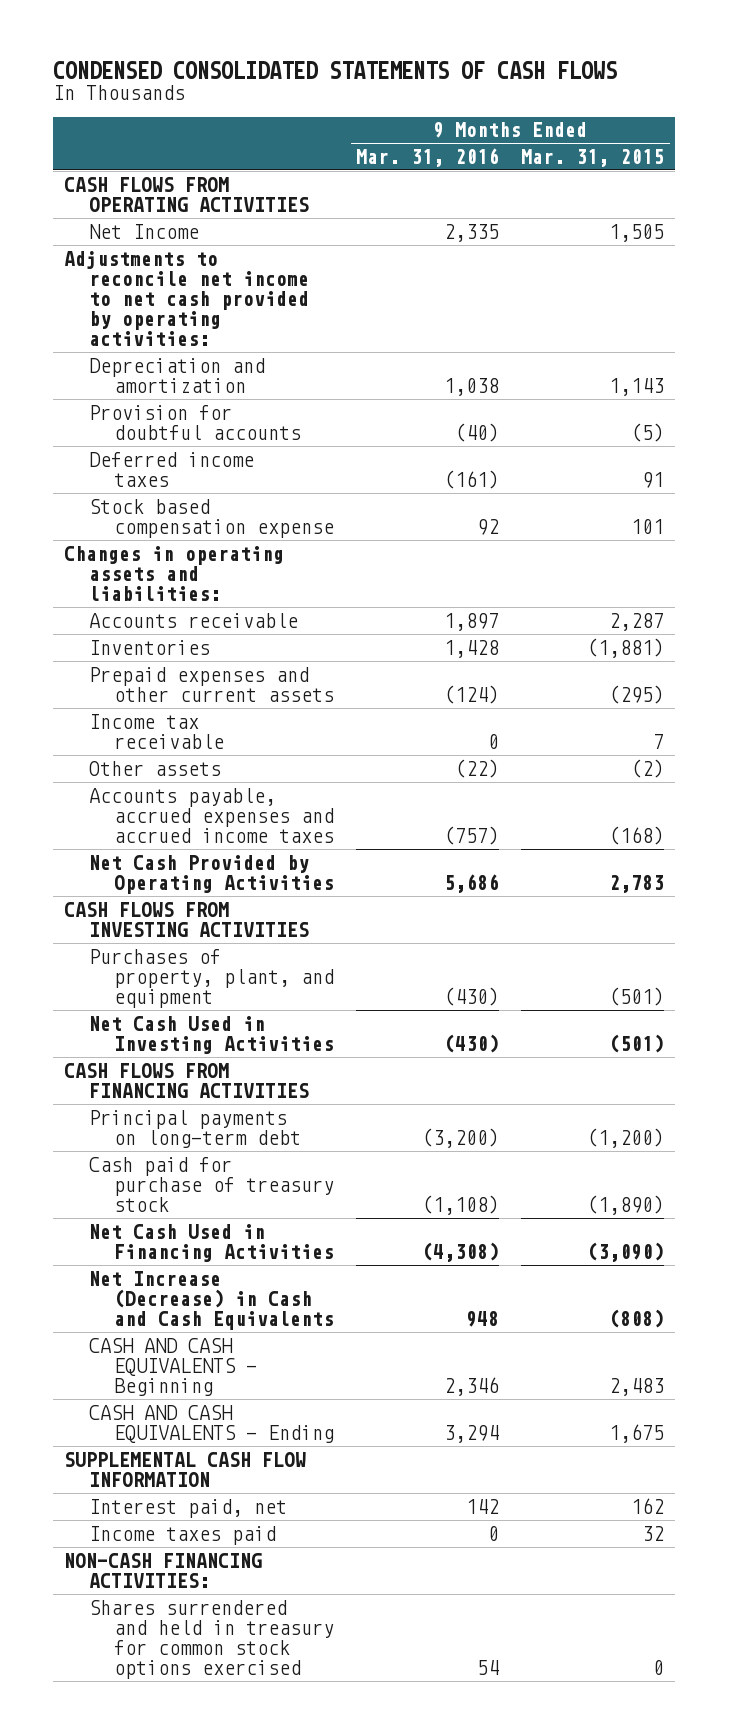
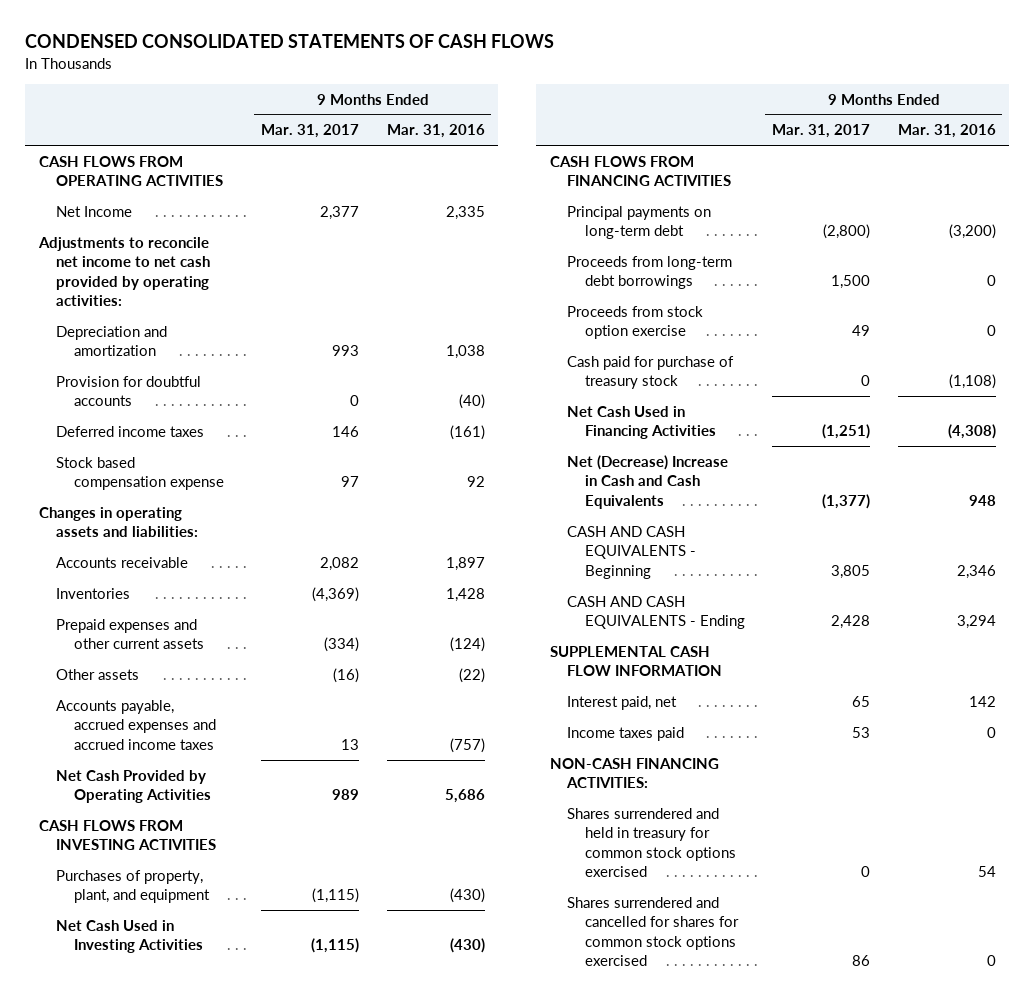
[521,148,665,167] Mar. 31, 2015 -> none
none -> [261,124,360,139] Mar. 31, 2017
[89,713,225,749] Income tax receivable -> none
none -> [567,255,733,290] Proceeds from long-term debt borrowings
none -> [567,305,704,340] Proceeds from stock option exercise
[89,1270,335,1330] Net Increase (Decrease) in Cash and Cash Equivalents -> [567,454,729,509] Net (Decrease) Increase in Cash and Cash Equivalents
none -> [567,896,739,967] Shares surrendered and cancelled for shares for common stock options exercised

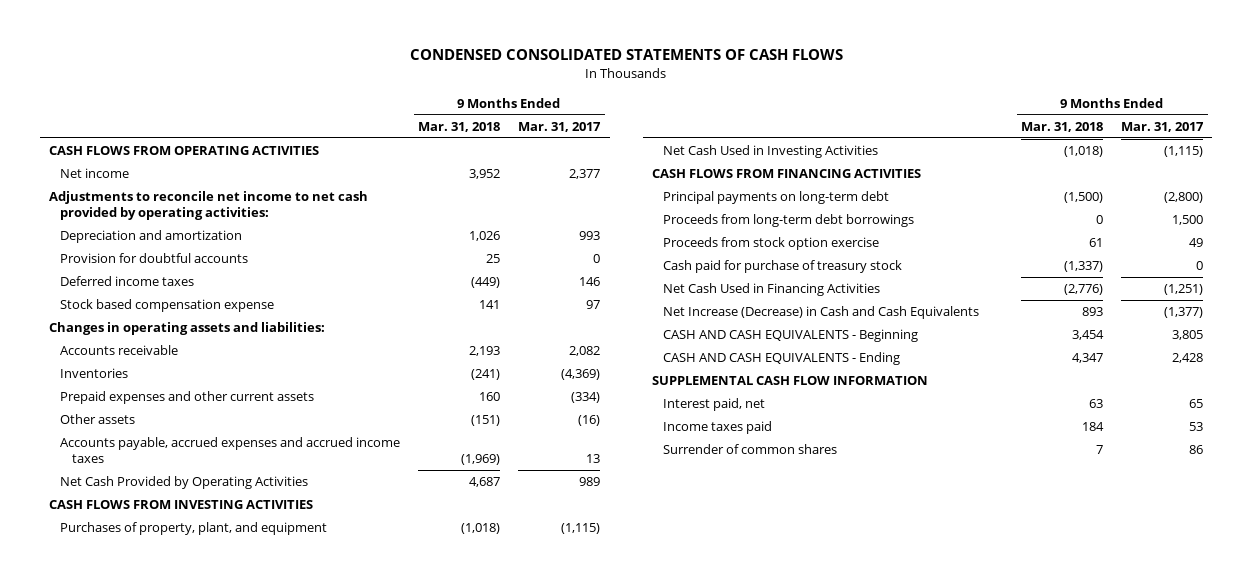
[386,124,485,139] Mar. 31, 2016 -> none
none -> [418,121,501,132] Mar. 31, 2018
[56,205,133,217] Net Income -> [60,168,130,179] Net income
[567,454,729,509] Net (Decrease) Increase in Cash and Cash Equivalents -> [662,306,979,320] Net Increase (Decrease) in Cash and Cash Equivalents
[549,757,719,789] NON-CASH FINANCING ACTIVITIES: -> none
[567,807,736,878] Shares surrendered and held in treasury for common stock options exercised -> none
[567,896,739,967] Shares surrendered and cancelled for shares for common stock options exercised -> [662,444,837,455] Surrender of common shares

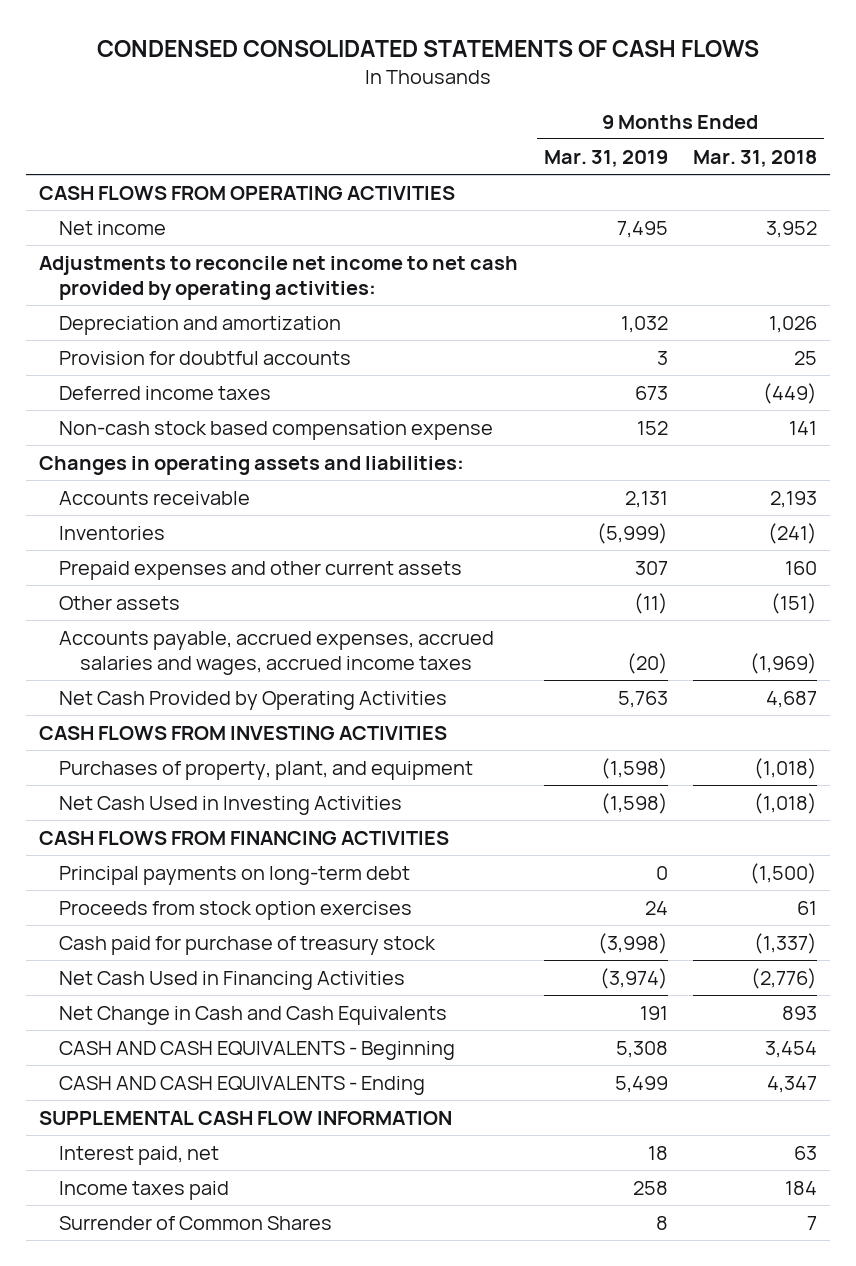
[518,121,602,132] Mar. 31, 2017 -> none
none -> [543,149,668,167] Mar. 31, 2019
[60,299,275,313] Stock based compensation expense -> [59,420,494,440] Non-cash stock based compensation expense
[60,437,401,463] Accounts payable, accrued expenses and accrued income taxes -> [59,630,495,676] Accounts payable, accrued expenses, accrued salaries and wages, accrued income taxes
[662,214,914,228] Proceeds from long-term debt borrowings -> none
[662,237,879,251] Proceeds from stock option exercise -> [59,900,413,920] Proceeds from stock option exercises
[662,306,979,320] Net Increase (Decrease) in Cash and Cash Equivalents -> [59,1005,448,1025] Net Change in Cash and Cash Equivalents
[662,444,837,455] Surrender of common shares -> [59,1215,333,1230] Surrender of Common Shares

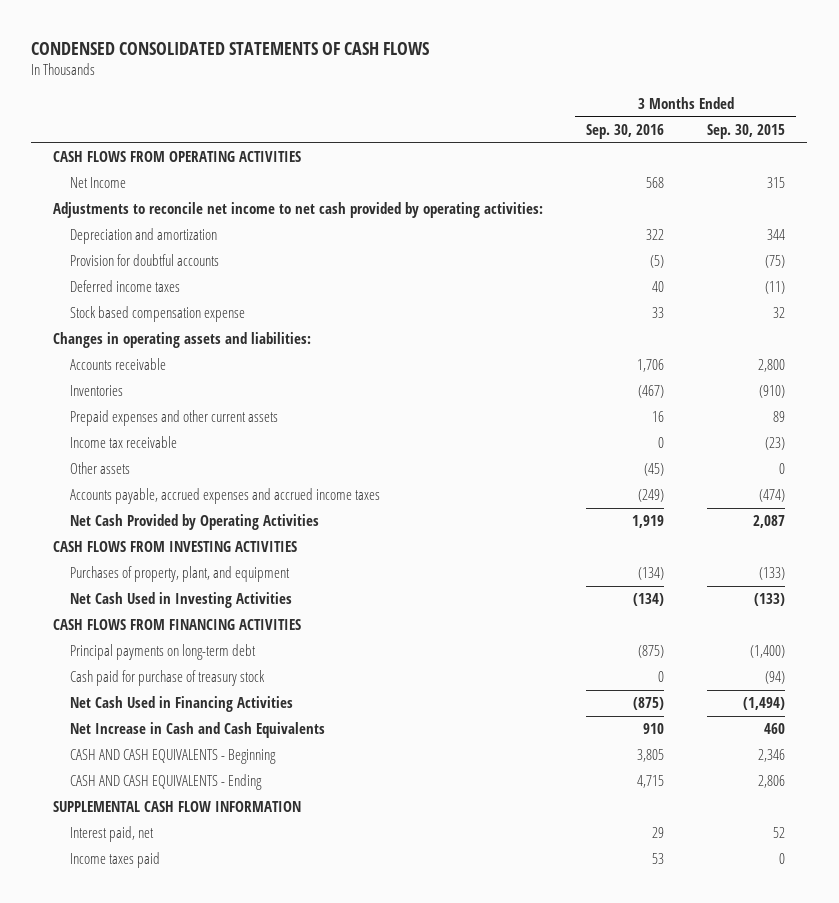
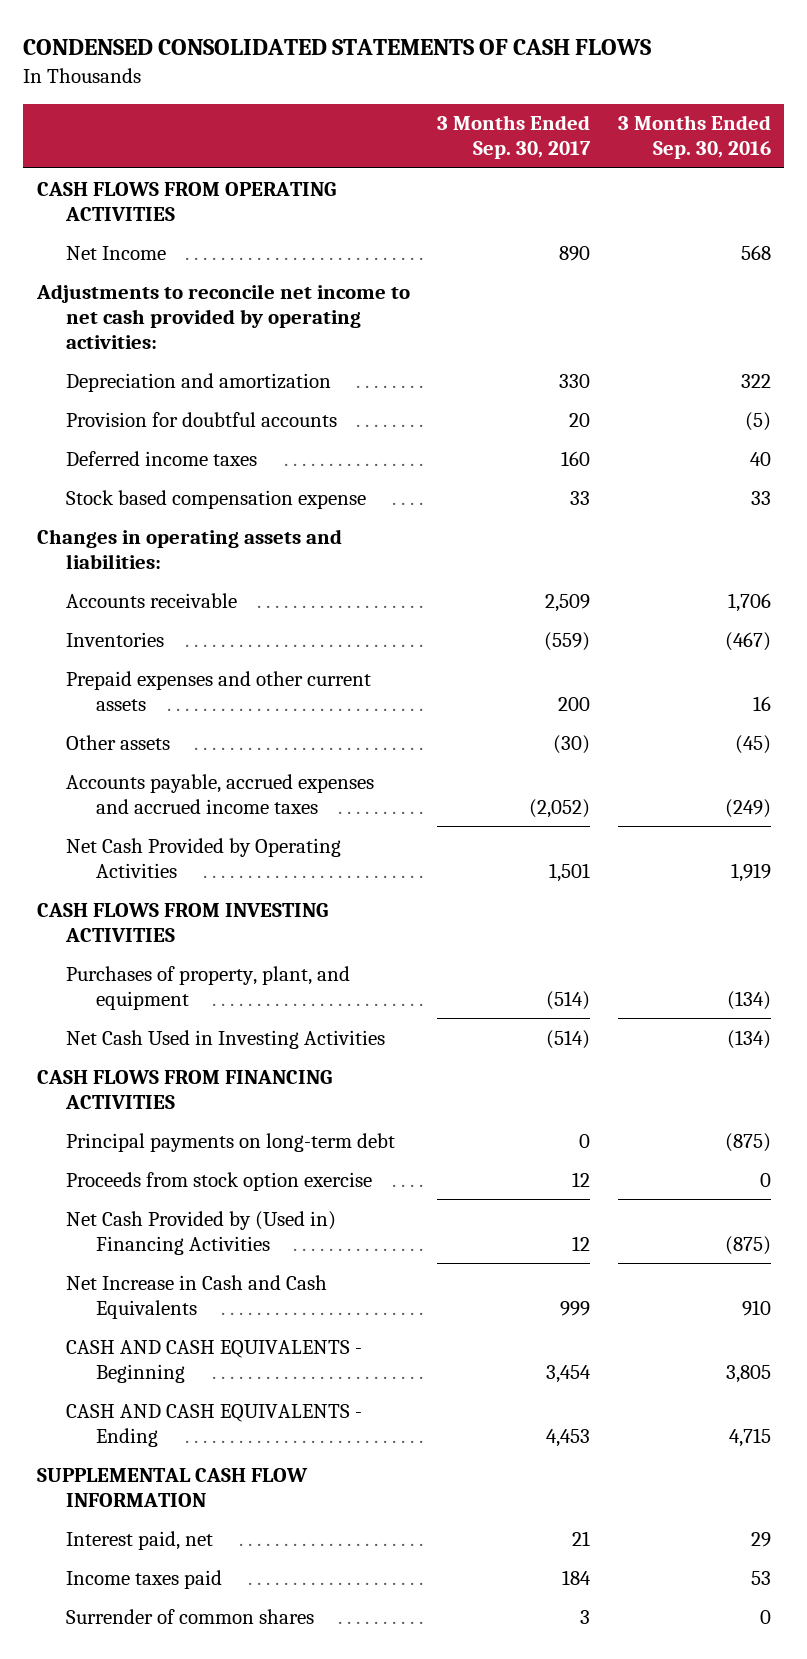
[707,124,786,140] Sep. 30, 2015 -> none
none -> [437,115,592,160] 3 Months Ended Sep. 30, 2017
[69,436,177,449] Income tax receivable -> none
[69,670,265,687] Cash paid for purchase of treasury stock -> none
none -> [66,1171,373,1191] Proceeds from stock option exercise
[69,696,293,713] Net Cash Used in Financing Activities -> [66,1210,337,1255] Net Cash Provided by (Used in) Financing Activities
none -> [66,1608,315,1624] Surrender of common shares

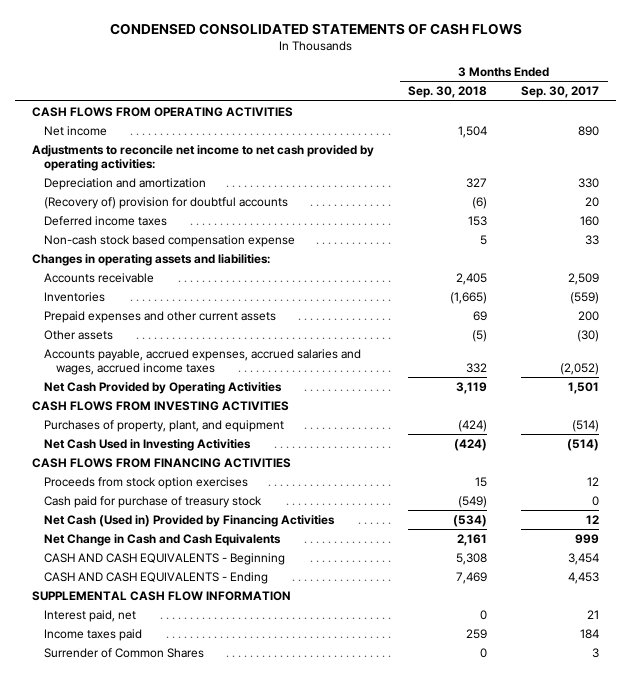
[617,115,771,160] 3 Months Ended Sep. 30, 2016 -> none
none -> [408,86,488,99] Sep. 30, 2018
[66,245,167,260] Net Income -> [44,125,108,136] Net income
[66,411,338,427] Provision for doubtful accounts -> [44,196,289,209] (Recovery of) provision for doubtful accounts
[66,489,367,509] Stock based compensation expense -> [44,234,296,247] Non-cash stock based compensation expense
[66,773,375,814] Accounts payable, accrued expenses and accrued income taxes -> [44,348,362,376] Accounts payable, accrued expenses, accrued salaries and wages, accrued income taxes
[66,1132,396,1152] Principal payments on long-term debt -> none
[66,1171,373,1191] Proceeds from stock option exercise -> [44,476,249,489] Proceeds from stock option exercises
none -> [44,495,263,508] Cash paid for purchase of treasury stock
[66,1210,337,1255] Net Cash Provided by (Used in) Financing Activities -> [44,514,336,527] Net Cash (Used in) Provided by Financing Activities
[66,1274,328,1319] Net Increase in Cash and Cash Equivalents -> [44,533,282,546] Net Change in Cash and Cash Equivalents
[66,1608,315,1624] Surrender of common shares -> [44,647,205,658] Surrender of Common Shares

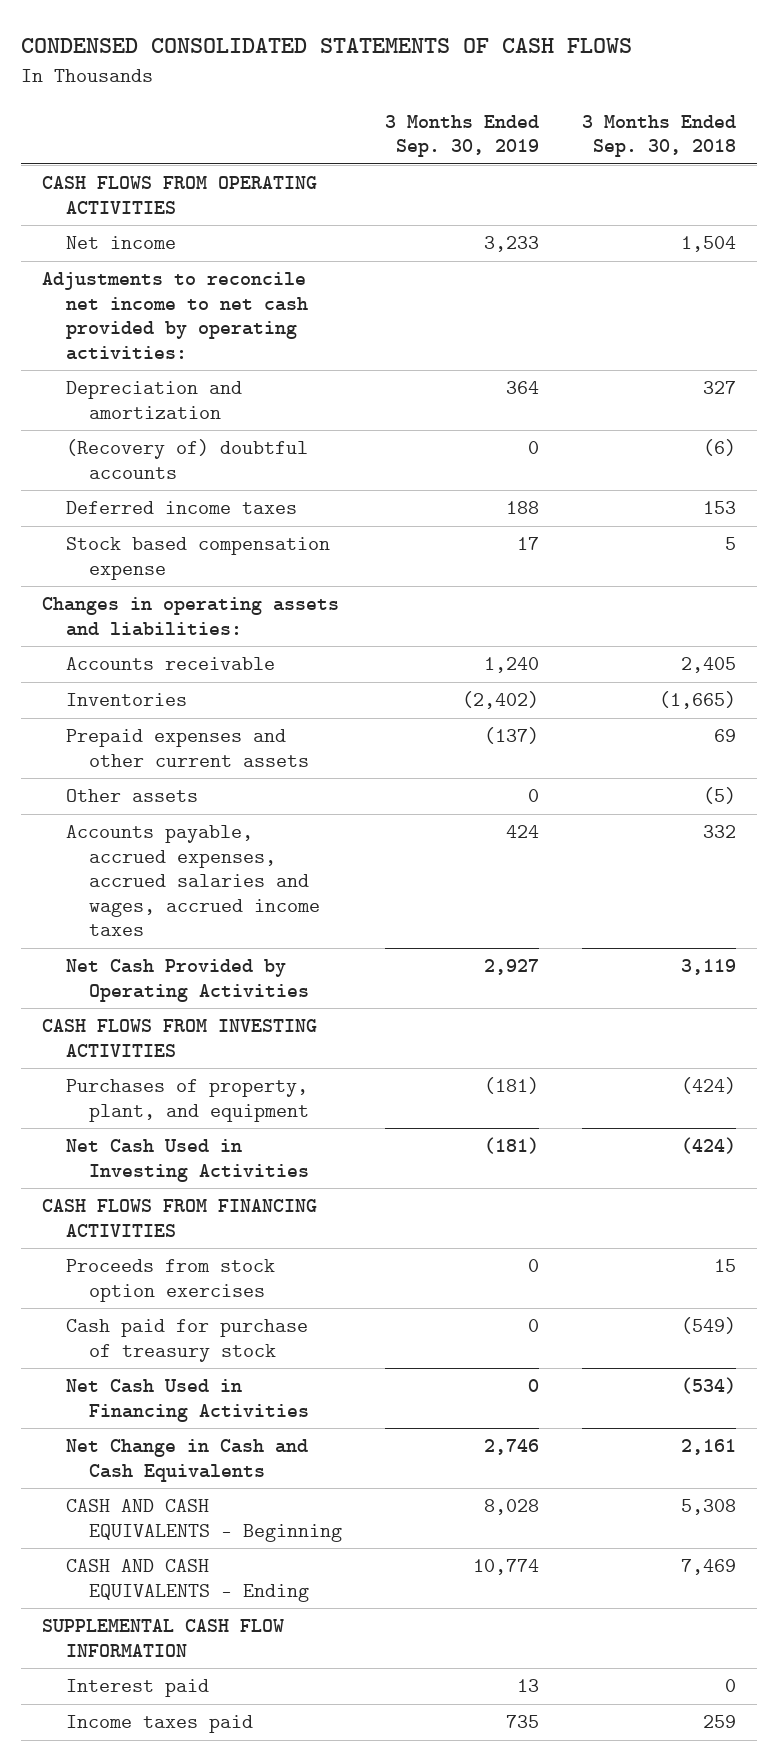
[521,86,600,99] Sep. 30, 2017 -> none
none -> [385,114,540,158] 3 Months Ended Sep. 30, 2019
[44,196,289,209] (Recovery of) provision for doubtful accounts -> [65,439,308,479] (Recovery of) doubtful accounts
[44,234,296,247] Non-cash stock based compensation expense -> [65,537,330,580] Stock based compensation expense
[44,514,336,527] Net Cash (Used in) Provided by Financing Activities -> [65,1379,310,1422] Net Cash Used in Financing Activities
[44,609,137,622] Interest paid, net -> [65,1679,209,1698] Interest paid
[44,647,205,658] Surrender of Common Shares -> none

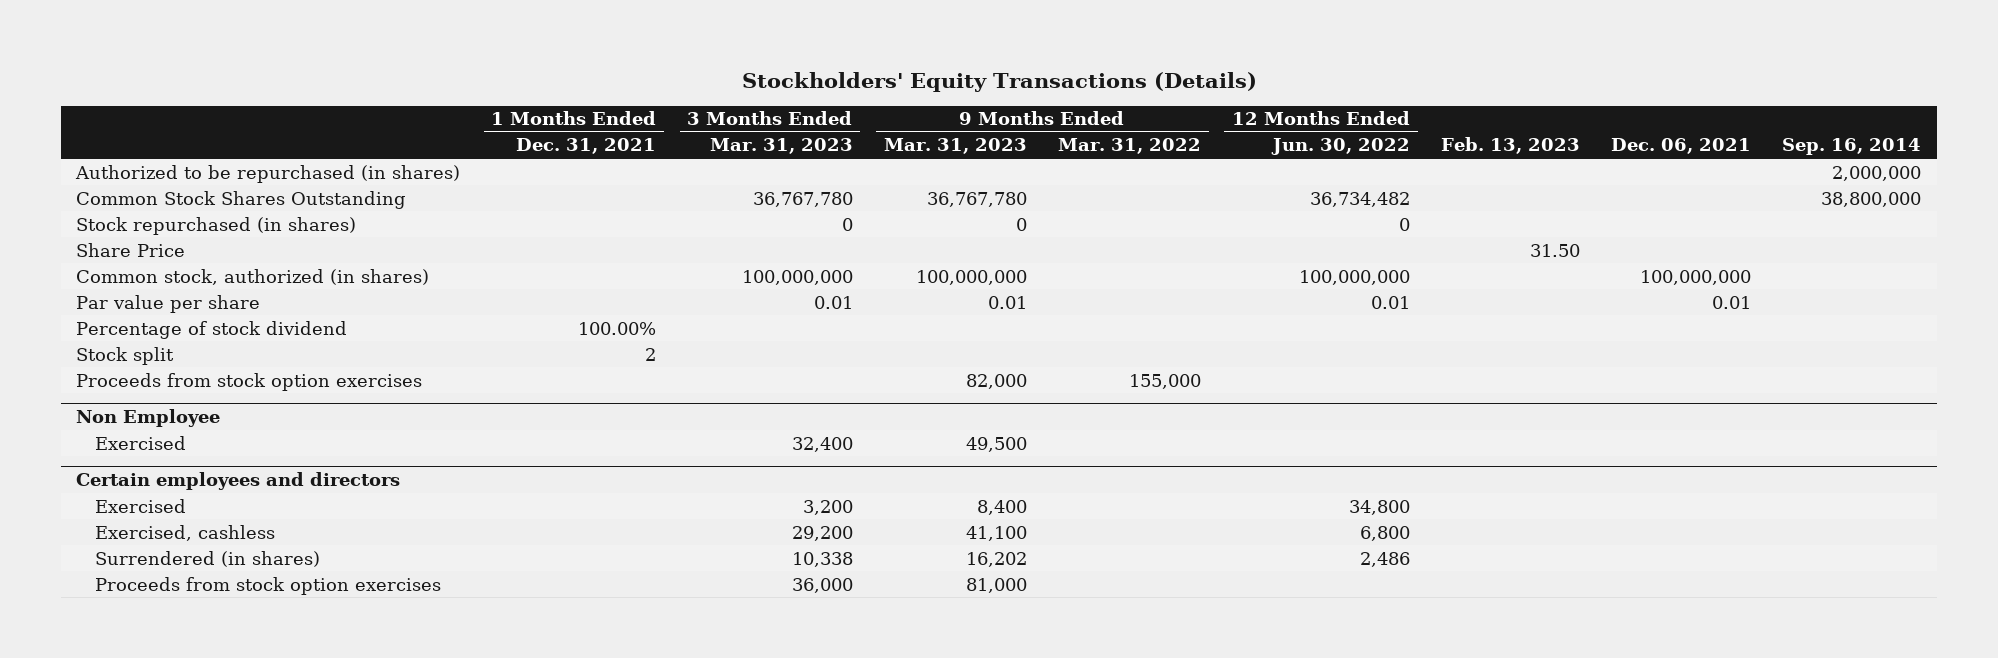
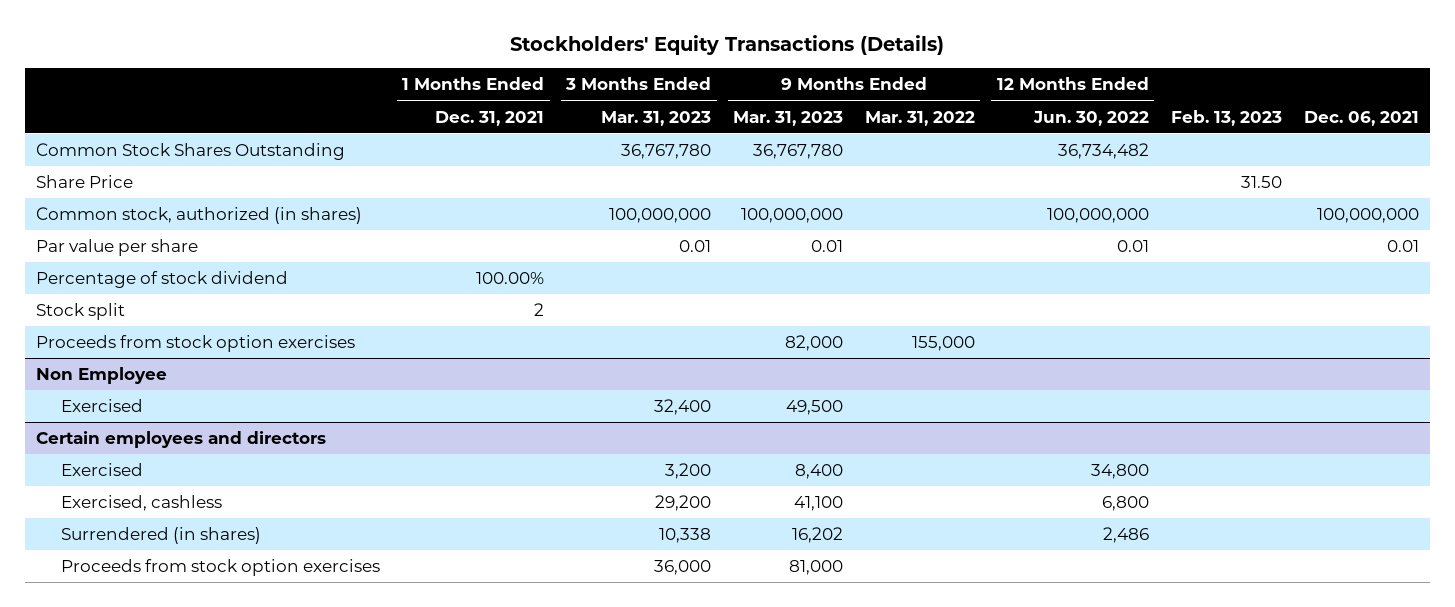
[1782,138,1922,156] Sep. 16, 2014 -> none
[75,164,461,183] Authorized to be repurchased (in shares) -> none
[76,216,357,235] Stock repurchased (in shares) -> none

